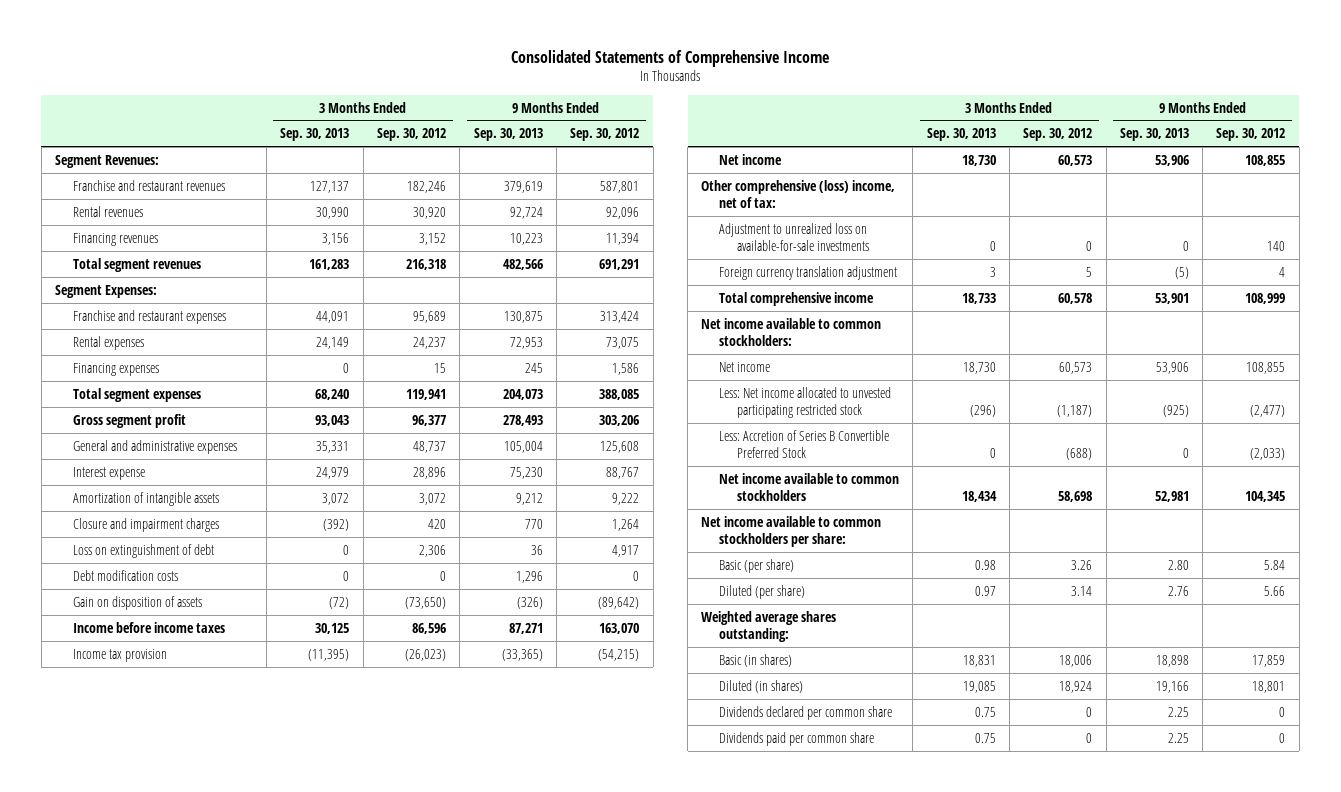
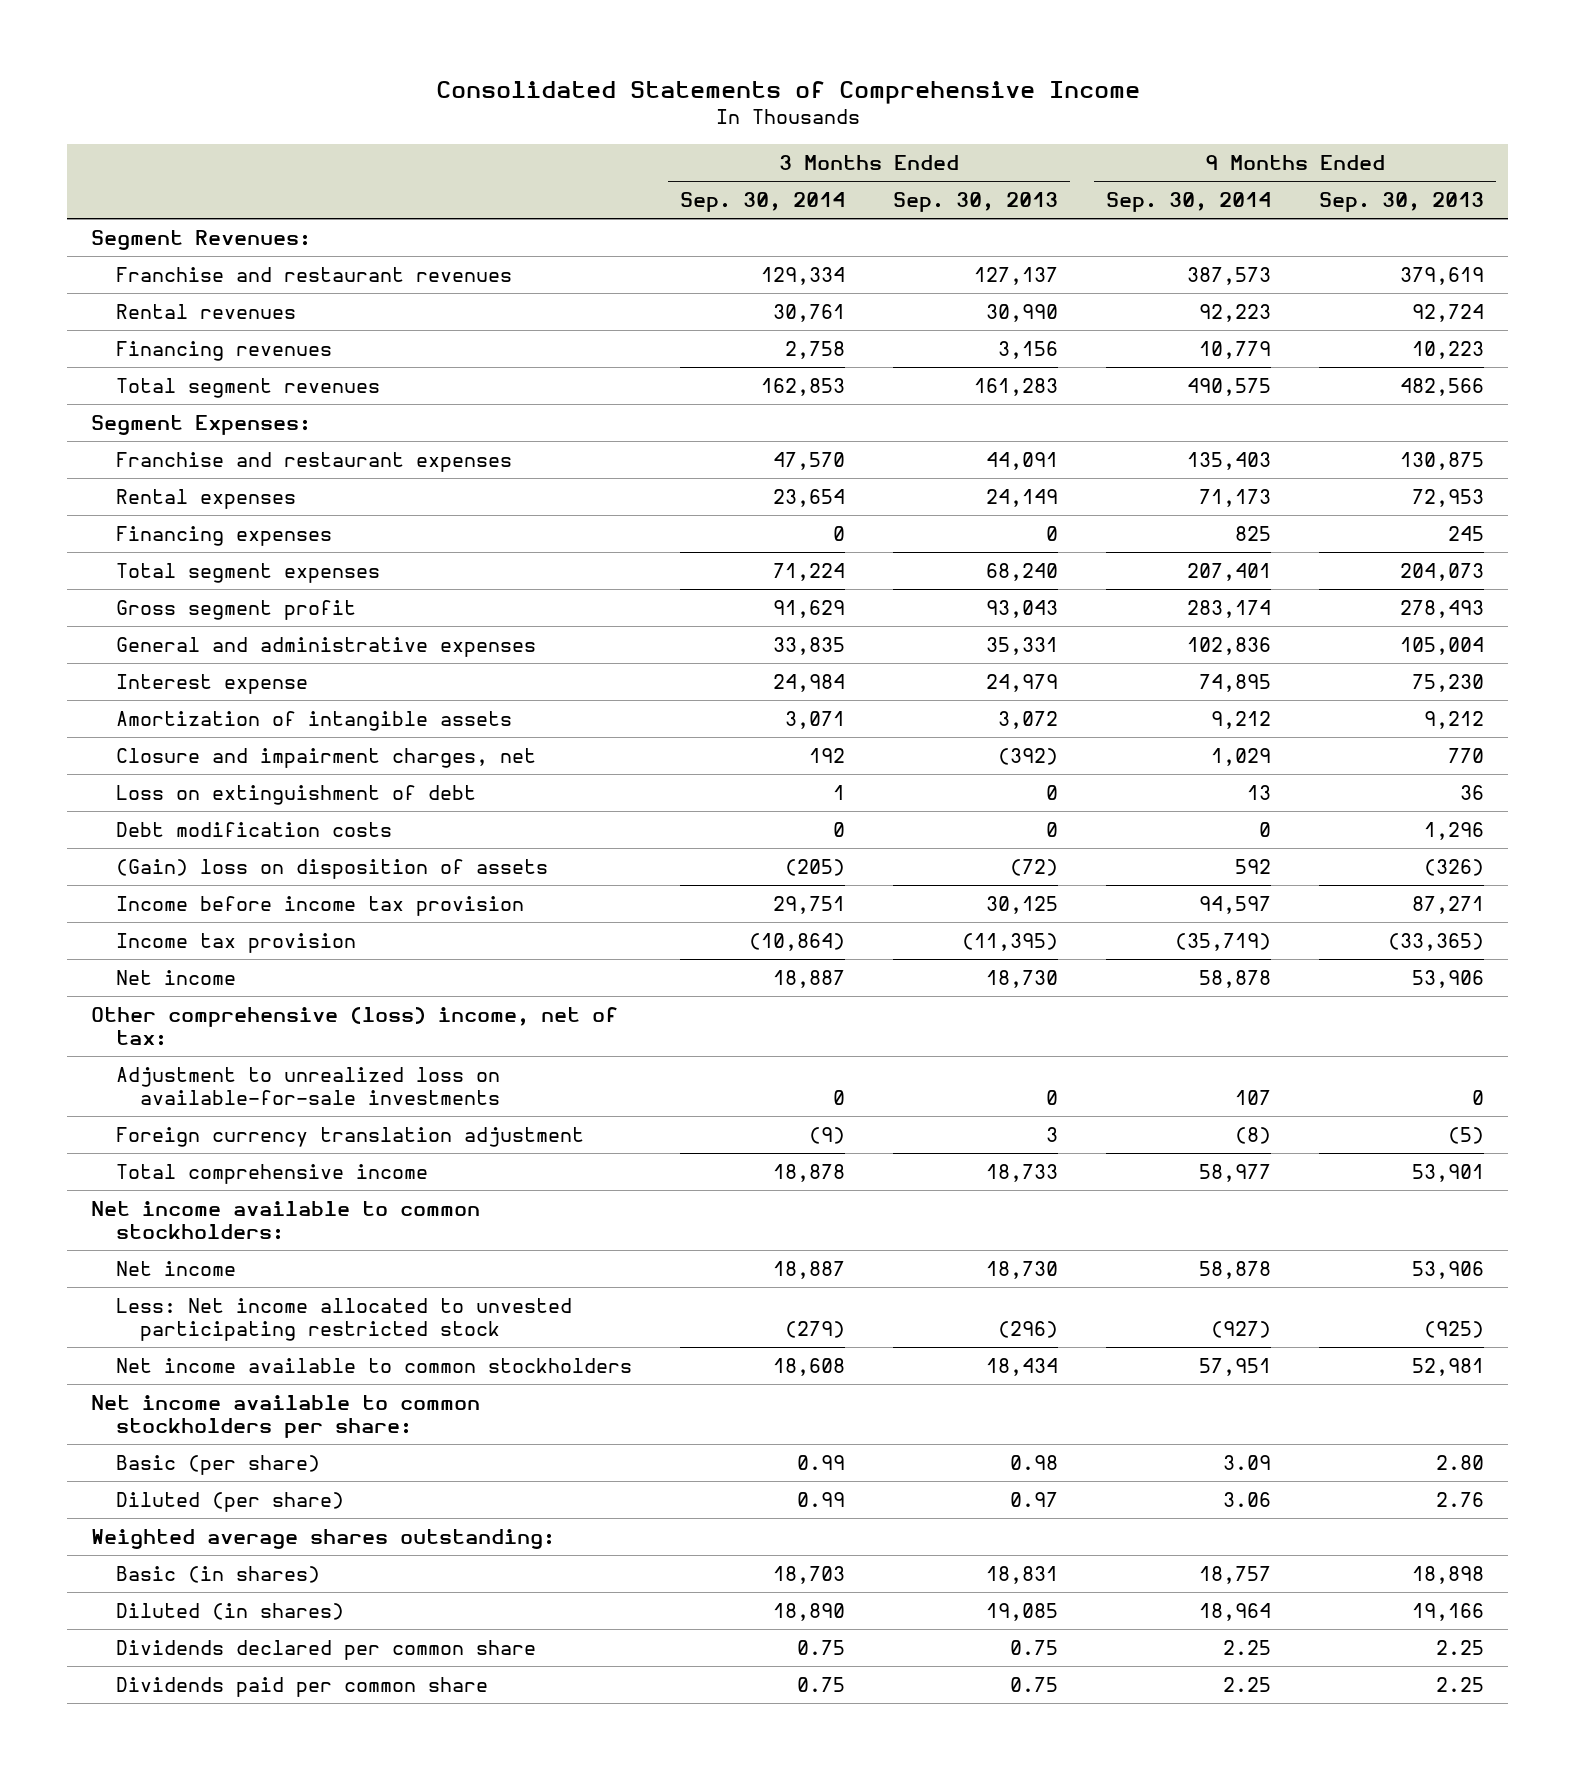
[376,128,446,142] Sep. 30, 2012 -> none
[570,128,640,142] Sep. 30, 2012 -> none
none -> [679,192,845,213] Sep. 30, 2014
none -> [1105,192,1271,213] Sep. 30, 2014
[72,517,219,532] Closure and impairment charges -> [115,748,536,769] Closure and impairment charges, net
[72,595,202,610] Gain on disposition of assets -> [115,859,548,880] (Gain) loss on disposition of assets
[72,621,225,633] Income before income taxes -> [115,896,524,917] Income before income tax provision
[719,429,890,459] Less: Accretion of Series B Convertible Preferred Stock -> none

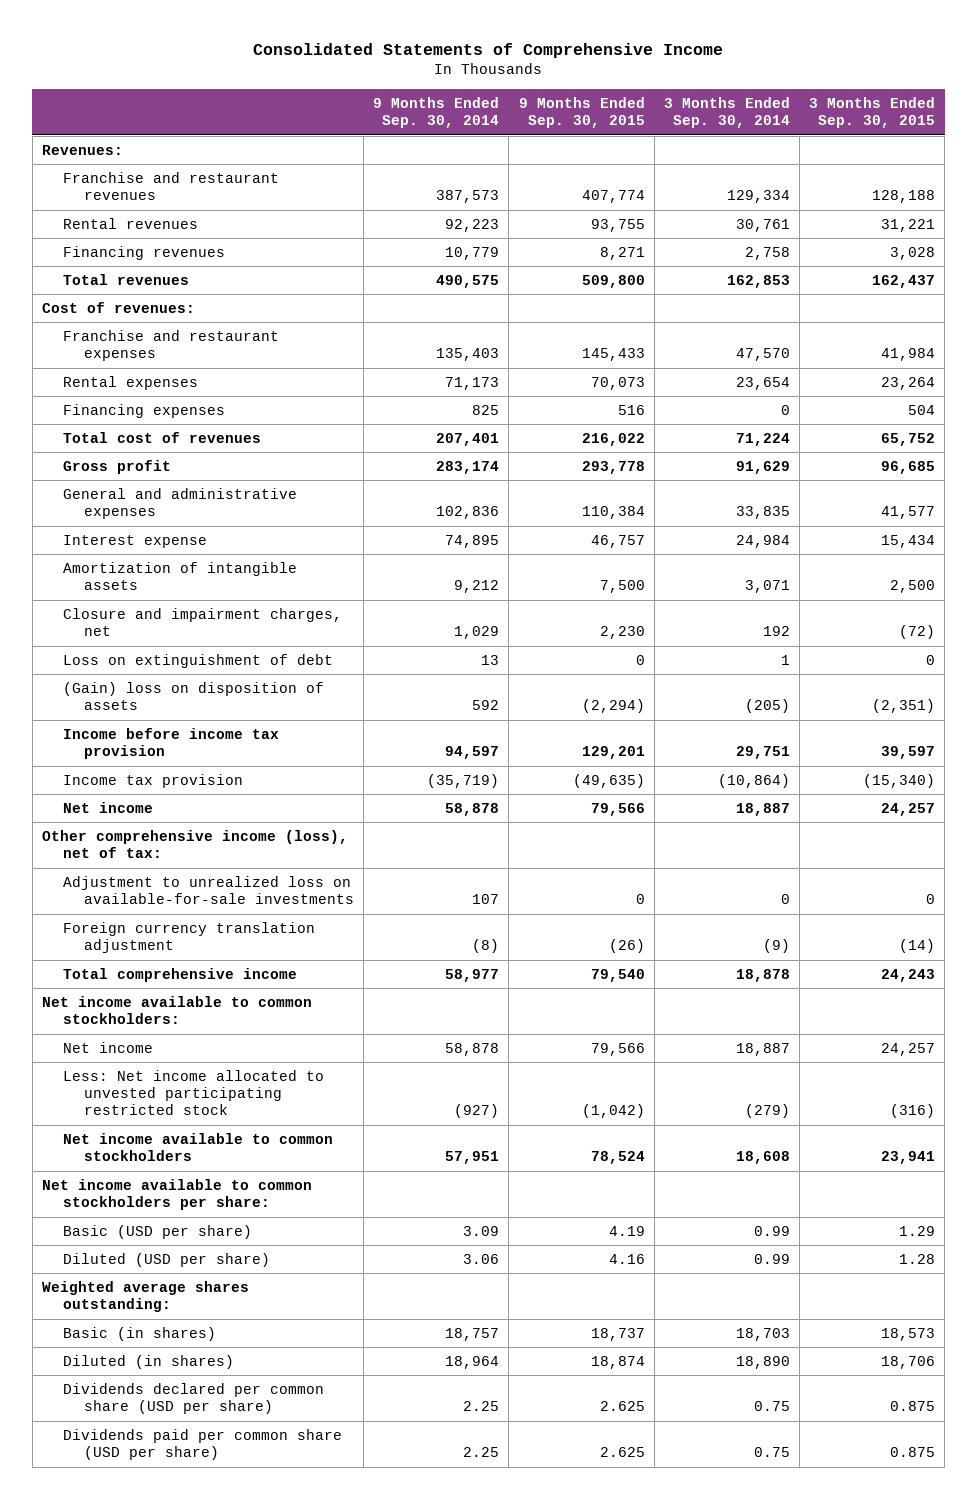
[892,192,1058,213] Sep. 30, 2013 -> none
[1318,192,1484,213] Sep. 30, 2013 -> none
none -> [518,97,645,129] 9 Months Ended Sep. 30, 2015
none -> [809,97,936,129] 3 Months Ended Sep. 30, 2015
[91,230,312,251] Segment Revenues: -> [41,145,123,156] Revenues:
[115,378,380,399] Total segment revenues -> [62,274,189,286] Total revenues
[91,415,312,436] Segment Expenses: -> [41,302,195,314] Cost of revenues:
[115,563,380,584] Total segment expenses -> [62,432,261,444] Total cost of revenues
[115,600,356,621] Gross segment profit -> [62,460,171,475] Gross profit
[115,822,392,838] Debt modification costs -> none
[91,1007,619,1046] Other comprehensive (loss) income, net of tax: -> [41,830,348,859] Other comprehensive income (loss), net of tax:
[115,1455,320,1476] Basic (per share) -> [62,1225,252,1240] Basic (USD per share)
[115,1492,344,1513] Diluted (per share) -> [62,1253,270,1268] Diluted (USD per share)
[115,1640,536,1661] Dividends declared per common share -> [62,1383,324,1415] Dividends declared per common share (USD per share)
[115,1677,488,1698] Dividends paid per common share -> [62,1429,342,1461] Dividends paid per common share (USD per share)

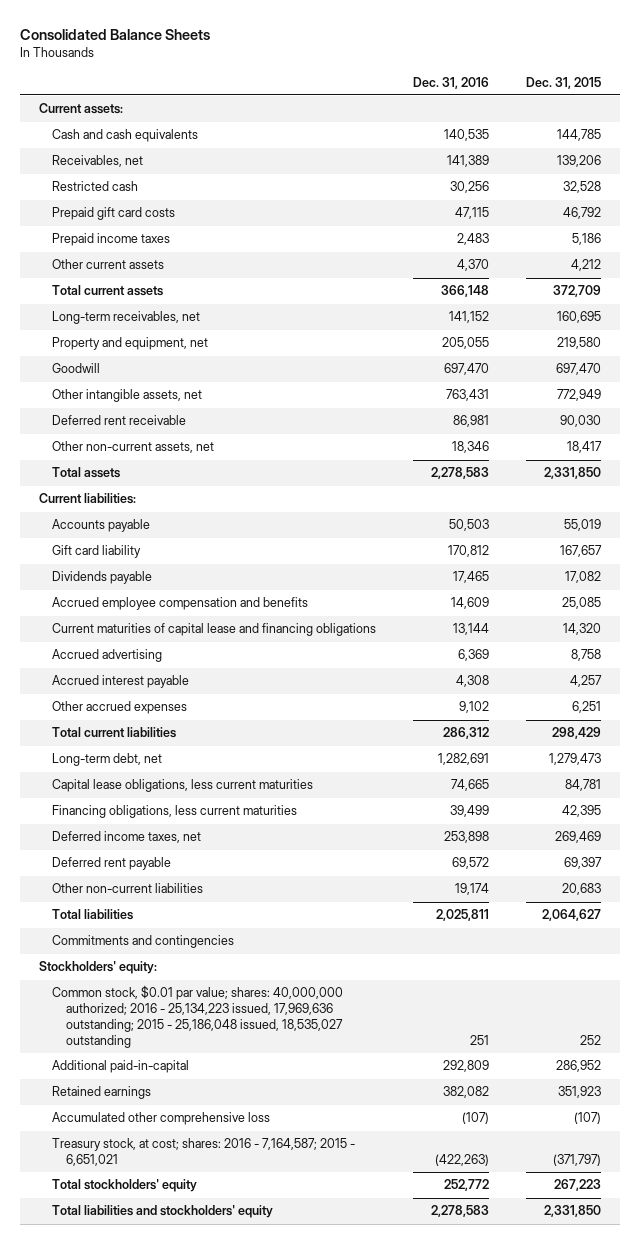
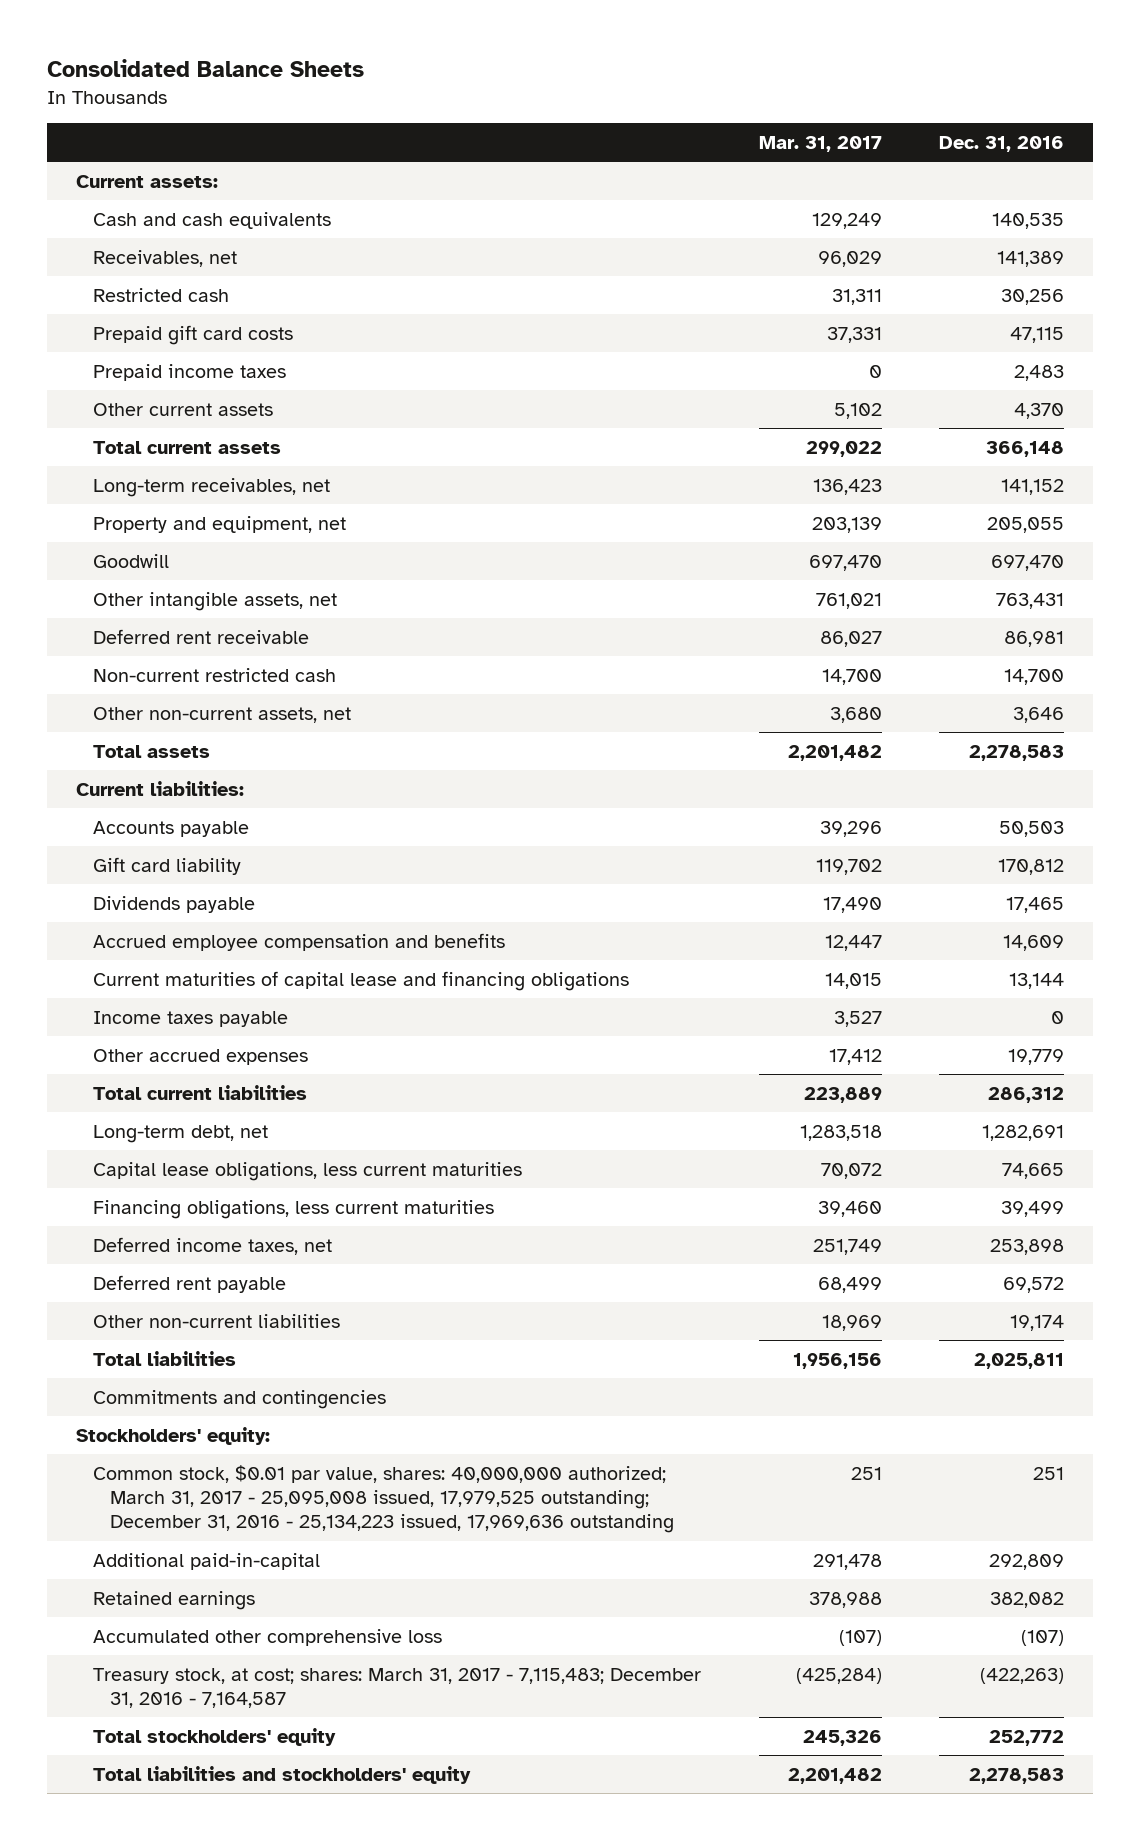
[526,76,602,89] Dec. 31, 2015 -> none
none -> [758,135,882,152] Mar. 31, 2017
none -> [93,667,337,682] Non-current restricted cash
[452,441,490,454] 18,346 -> [1013,706,1065,723] 3,646
[52,649,163,663] Accrued advertising -> none
[52,675,190,689] Accrued interest payable -> none
none -> [93,1010,289,1027] Income taxes payable
[459,701,490,714] 9,102 -> [1008,1048,1065,1065] 19,779
[52,985,344,1048] Common stock, $0.01 par value; shares: 40,000,000 authorized; 2016 - 25,134,223 issued, 17,969,636 outstanding; 2015 - 25,186,048 issued, 18,535,027 outstanding -> [93,1464,674,1534] Common stock, $0.01 par value, shares: 40,000,000 authorized; March 31, 2017 - 25,095,008 issued, 17,979,525 outstanding; December 31, 2016 - 25,134,223 issued, 17,969,636 outstanding
[52,1138,356,1167] Treasury stock, at cost; shares: 2016 - 7,164,587; 2015 - 6,651,021 -> [93,1667,702,1708] Treasury stock, at cost; shares: March 31, 2017 - 7,115,483; December 31, 2016 - 7,164,587

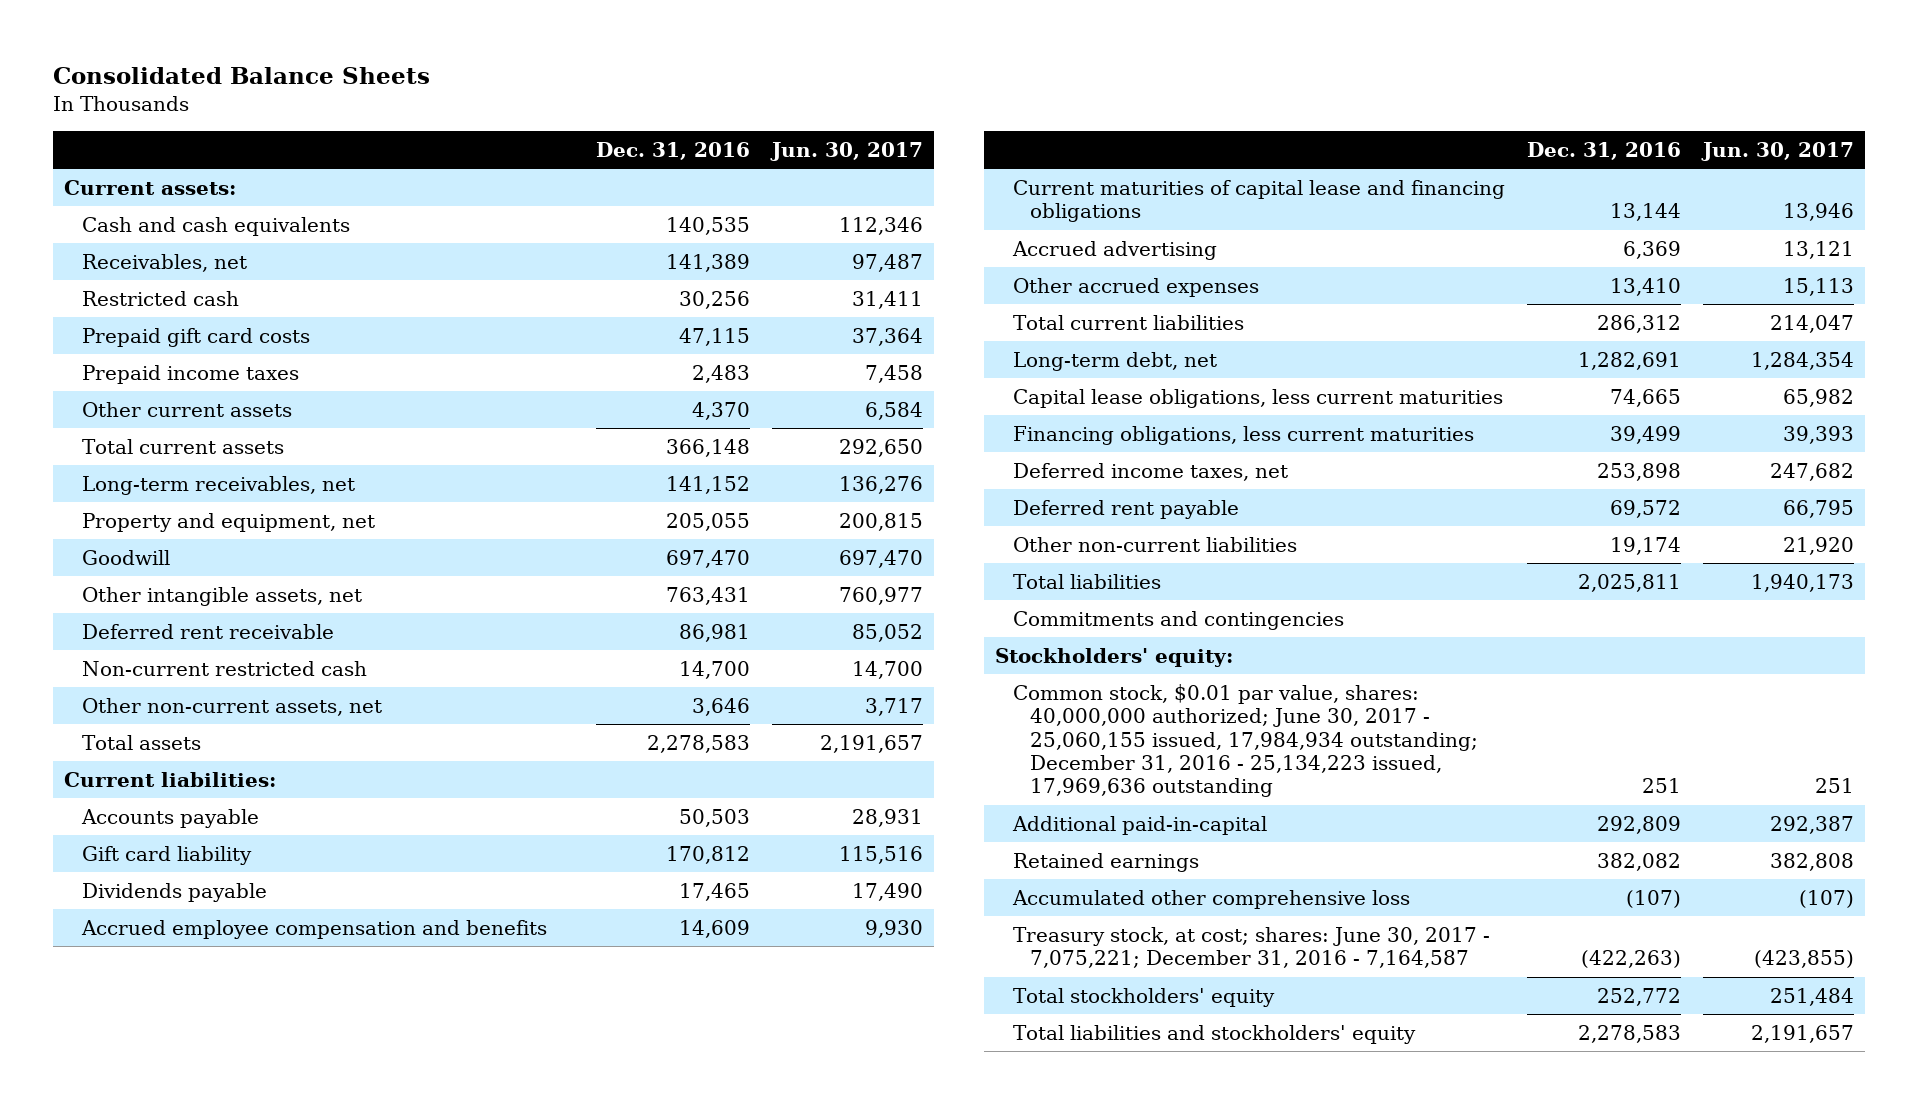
[758,135,882,152] Mar. 31, 2017 -> none
none -> [769,141,923,161] Jun. 30, 2017
[93,1010,289,1027] Income taxes payable -> none
none -> [1011,240,1217,260] Accrued advertising
[1008,1048,1065,1065] 19,779 -> [1609,277,1681,296] 13,410
[93,1464,674,1534] Common stock, $0.01 par value, shares: 40,000,000 authorized; March 31, 2017 - 25,095,008 issued, 17,979,525 outstanding; December 31, 2016 - 25,134,223 issued, 17,969,636 outstanding -> [1012,683,1479,798] Common stock, $0.01 par value, shares: 40,000,000 authorized; June 30, 2017 - 25,060,155 issued, 17,984,934 outstanding; December 31, 2016 - 25,134,223 issued, 17,969,636 outstanding
[93,1667,702,1708] Treasury stock, at cost; shares: March 31, 2017 - 7,115,483; December 31, 2016 - 7,164,587 -> [1012,926,1490,969] Treasury stock, at cost; shares: June 30, 2017 - 7,075,221; December 31, 2016 - 7,164,587

